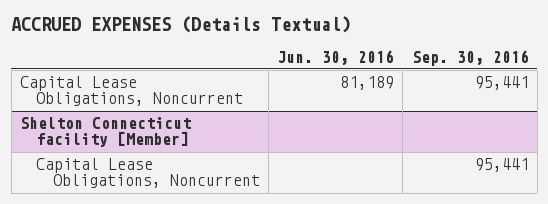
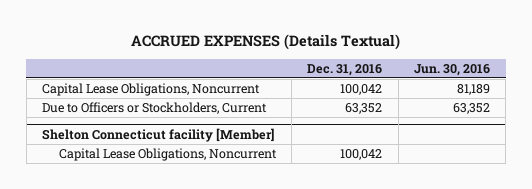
[411,49,529,66] Sep. 30, 2016 -> none
none -> [307,63,383,76] Dec. 31, 2016
none -> [42,102,268,115] Due to Officers or Stockholders, Current

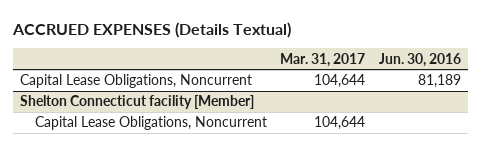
[307,63,383,76] Dec. 31, 2016 -> none
none -> [280,52,366,67] Mar. 31, 2017
[42,102,268,115] Due to Officers or Stockholders, Current -> none

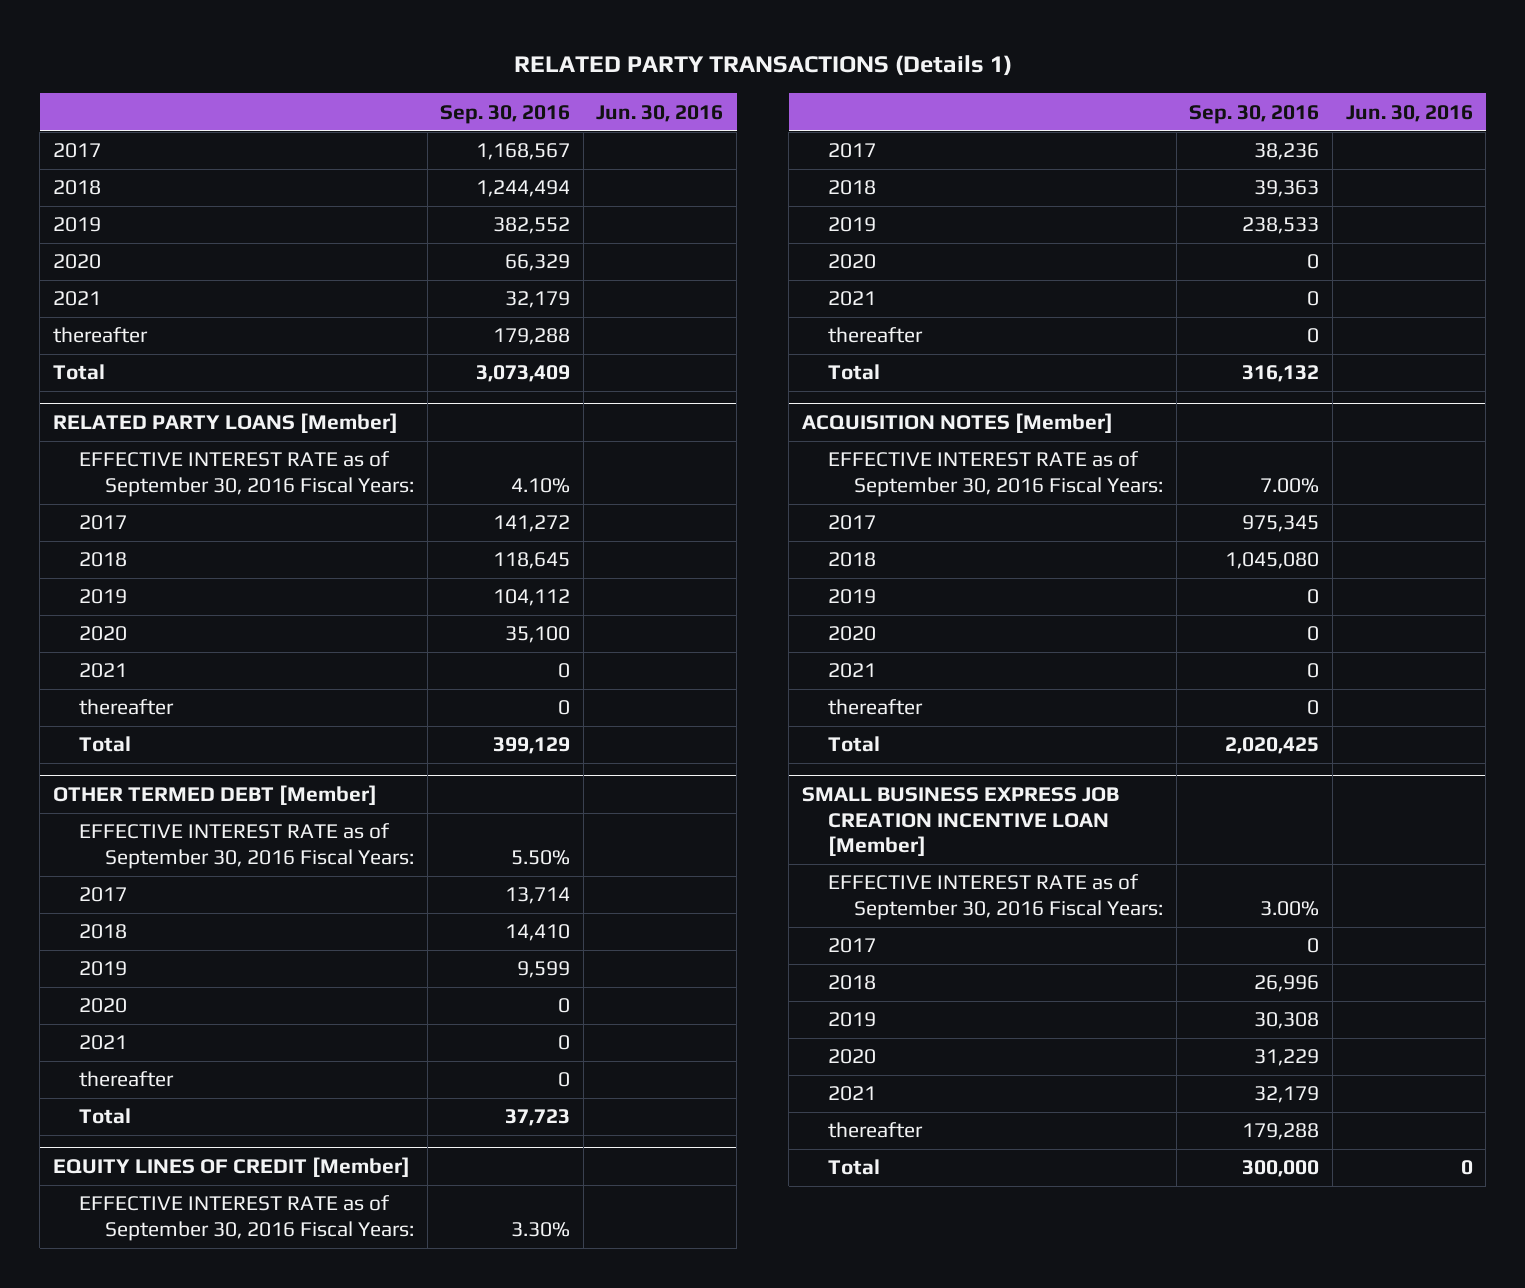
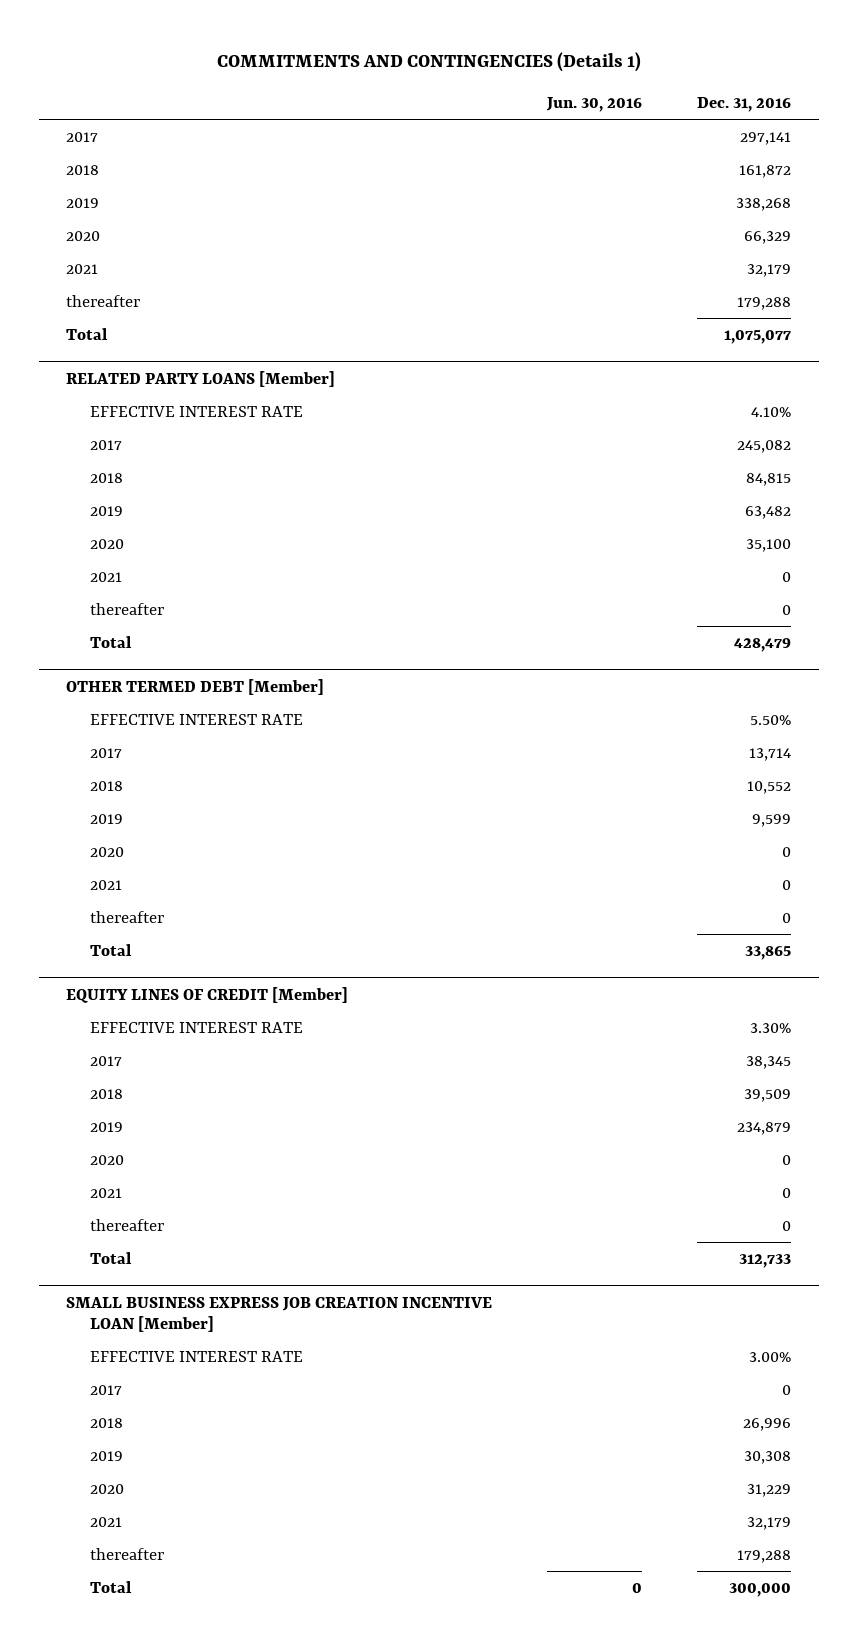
[513,55,1012,77] RELATED PARTY TRANSACTIONS (Details 1) -> [216,52,641,73] COMMITMENTS AND CONTINGENCIES (Details 1)
[440,104,571,124] Sep. 30, 2016 -> none
none -> [697,96,792,112] Dec. 31, 2016
[78,451,415,498] EFFECTIVE INTEREST RATE as of September 30, 2016 Fiscal Years: -> [90,405,304,417] EFFECTIVE INTEREST RATE
[78,823,415,870] EFFECTIVE INTEREST RATE as of September 30, 2016 Fiscal Years: -> [90,713,304,725] EFFECTIVE INTEREST RATE
[78,1195,415,1242] EFFECTIVE INTEREST RATE as of September 30, 2016 Fiscal Years: -> [90,1021,304,1033] EFFECTIVE INTEREST RATE
[802,413,1114,434] ACQUISITION NOTES [Member] -> none
[828,451,1164,498] EFFECTIVE INTEREST RATE as of September 30, 2016 Fiscal Years: -> none
[828,515,877,531] 2017 -> none
[828,552,877,568] 2018 -> none
[828,589,877,605] 2019 -> none
[828,626,877,642] 2020 -> none
[828,663,877,679] 2021 -> none
[828,699,924,716] thereafter -> none
[828,736,881,753] Total -> none
[828,874,1164,921] EFFECTIVE INTEREST RATE as of September 30, 2016 Fiscal Years: -> [90,1350,304,1362] EFFECTIVE INTEREST RATE

